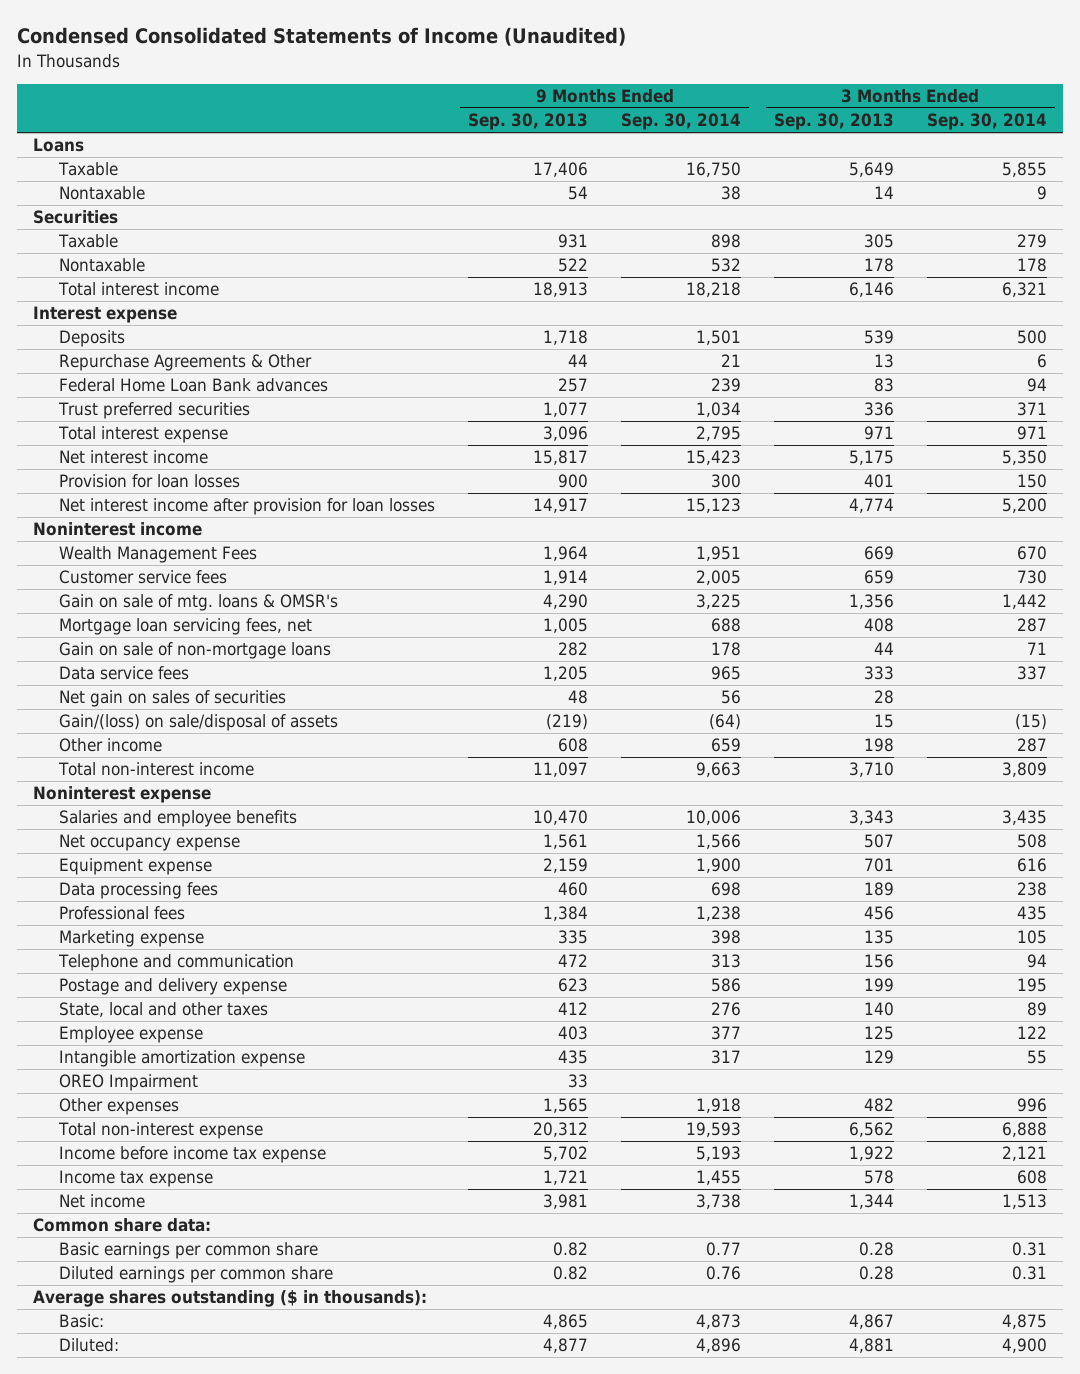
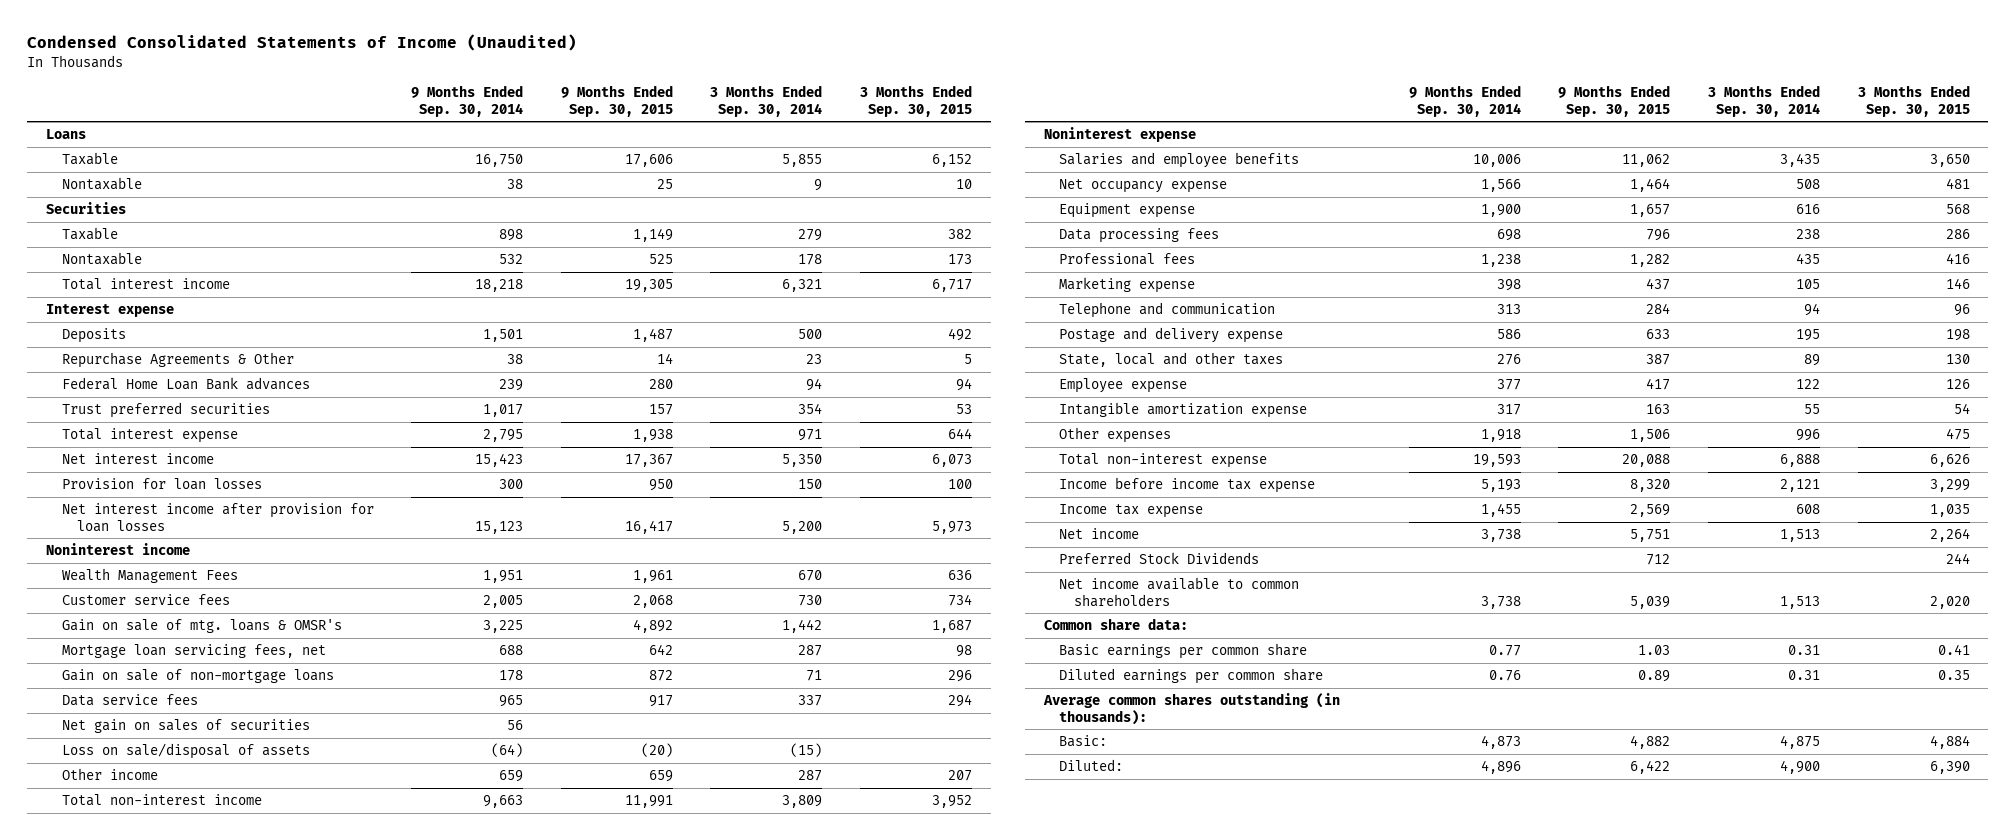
[468,113,589,131] Sep. 30, 2013 -> none
[773,113,894,131] Sep. 30, 2013 -> none
none -> [560,85,673,117] 9 Months Ended Sep. 30, 2015
none -> [860,85,973,117] 3 Months Ended Sep. 30, 2015
[720,354,741,368] 21 -> [507,354,524,365] 38
[1036,354,1047,369] 6 -> [806,354,823,365] 23
[695,402,741,418] 1,034 -> [483,404,524,418] 1,017
[1016,402,1047,417] 371 -> [798,403,823,415] 354
[59,714,339,732] Gain/(loss) on sale/disposal of assets -> [61,743,310,760] Loss on sale/disposal of assets
[59,1074,199,1092] OREO Impairment -> none
none -> [1059,552,1260,565] Preferred Stock Dividends
none -> [1059,577,1300,607] Net income available to common shareholders
[33,1290,428,1308] Average shares outstanding ($ in thousands): -> [1042,693,1340,725] Average common shares outstanding (in thousands):

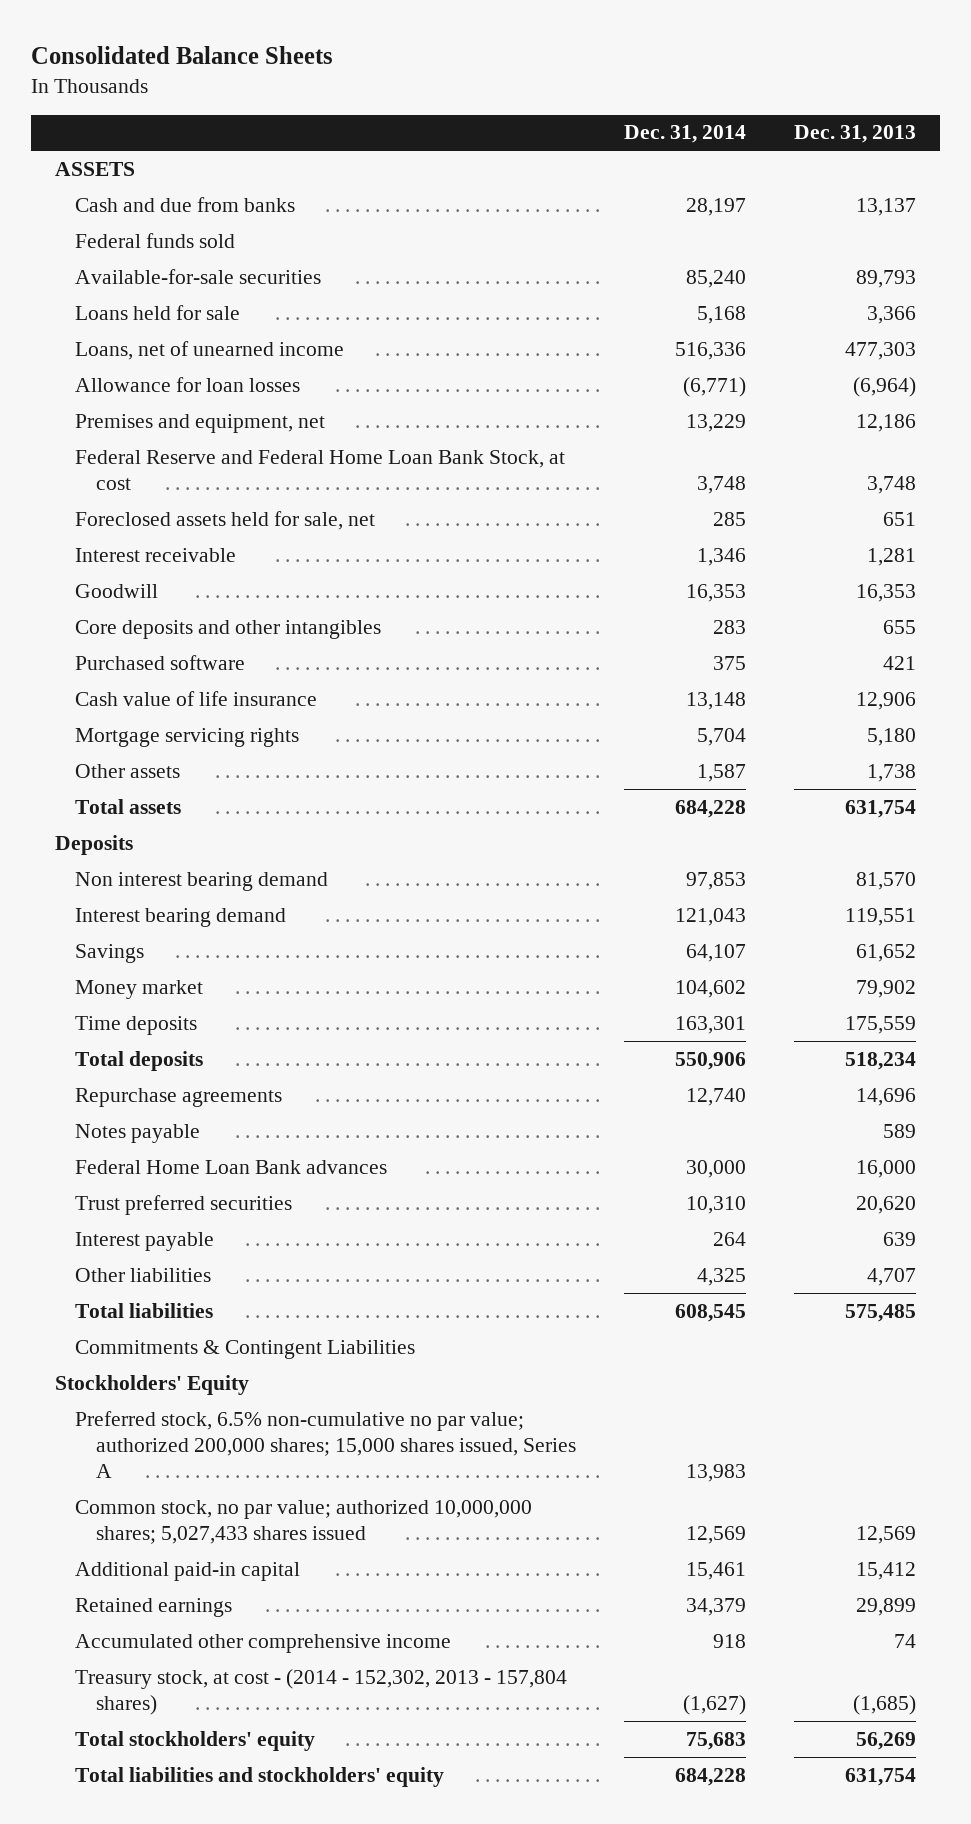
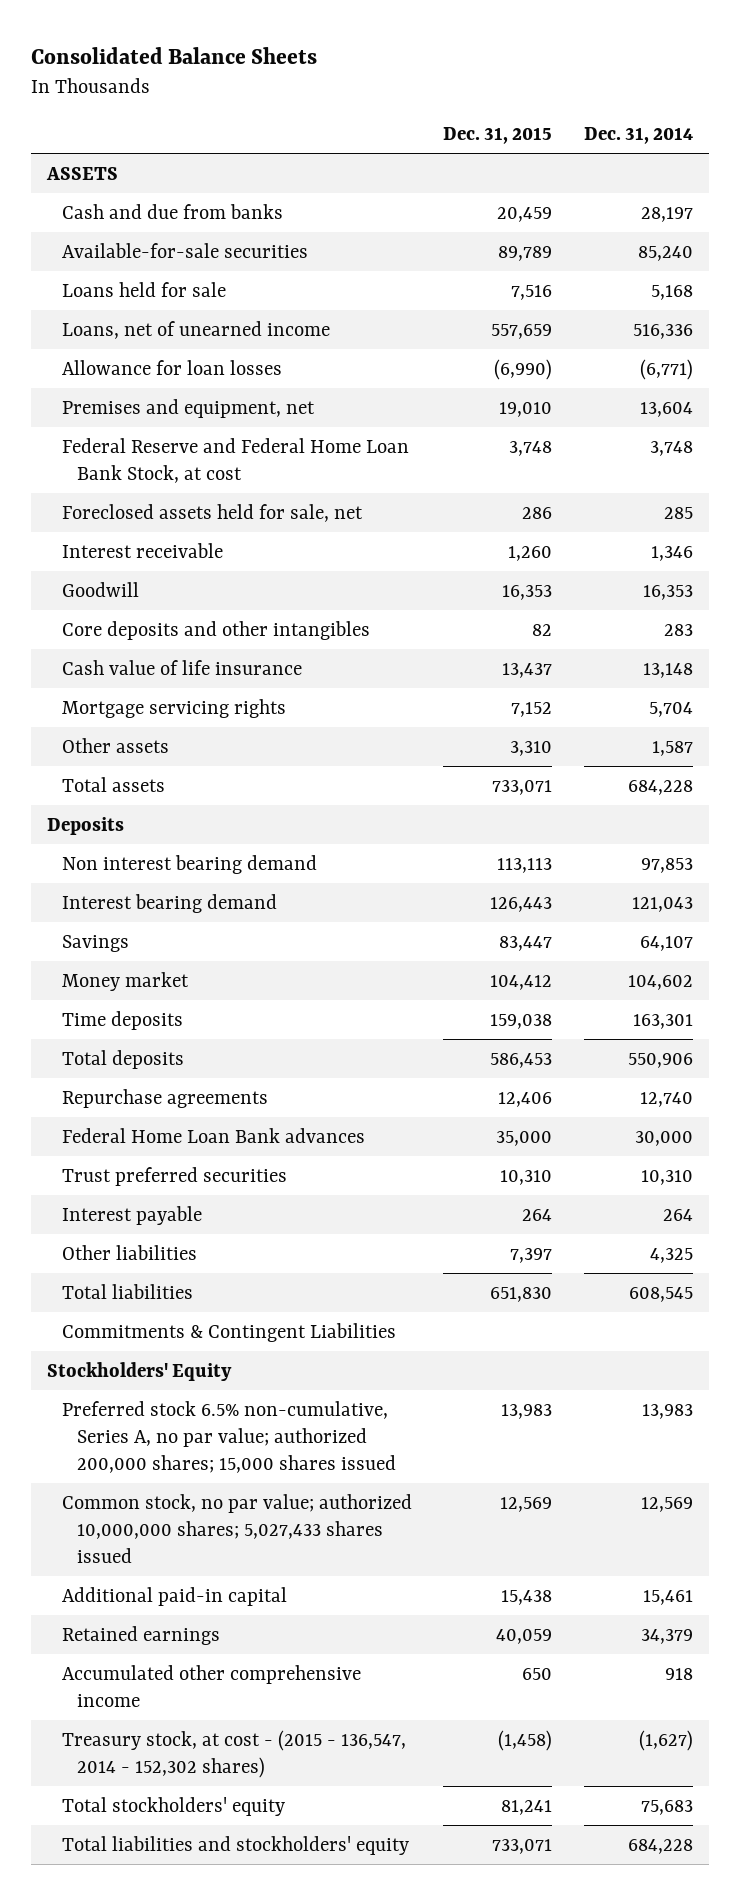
[794,125,917,144] Dec. 31, 2013 -> none
none -> [443,126,553,144] Dec. 31, 2015
[75,232,236,248] Federal funds sold -> none
[686,413,747,432] 13,229 -> [639,401,693,417] 13,604
[75,654,246,670] Purchased software -> none
[75,1123,201,1143] Notes payable -> none
[75,1410,576,1478] Preferred stock, 6.5% non-cumulative no par value; authorized 200,000 shares; 15,000 shares issued, Series A -> [61,1400,396,1473] Preferred stock 6.5% non-cumulative, Series A, no par value; authorized 200,000 shares; 15,000 shares issued
[75,1668,568,1715] Treasury stock, at cost - (2014 - 152,302, 2013 - 157,804 shares) -> [61,1729,406,1778] Treasury stock, at cost - (2015 - 136,547, 2014 - 152,302 shares)

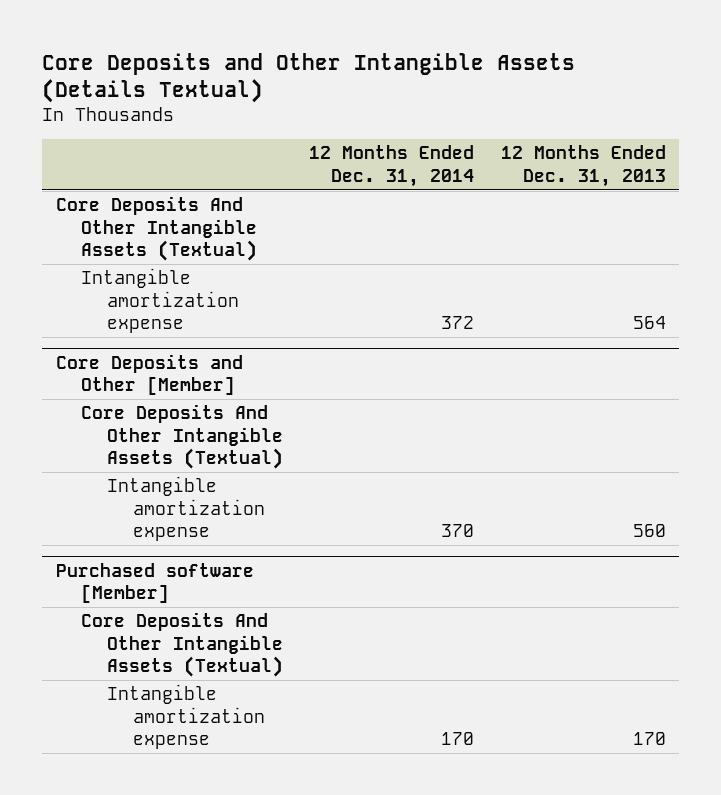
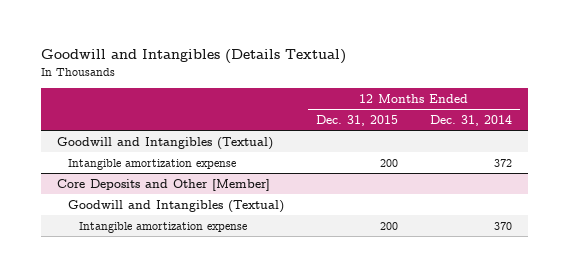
[42,52,576,104] Core Deposits and Other Intangible Assets (Details Textual) -> [40,49,346,65] Goodwill and Intangibles (Details Textual)
[500,145,666,187] 12 Months Ended Dec. 31, 2013 -> none
none -> [316,114,399,126] Dec. 31, 2015
[55,196,258,262] Core Deposits And Other Intangible Assets (Textual) -> none
none -> [56,136,273,150] Goodwill and Intangibles (Textual)
[81,404,284,470] Core Deposits And Other Intangible Assets (Textual) -> none
none -> [68,199,285,213] Goodwill and Intangibles (Textual)
[55,562,254,604] Purchased software [Member] -> none
[81,612,284,678] Core Deposits And Other Intangible Assets (Textual) -> none
[107,684,265,750] Intangible amortization expense -> none

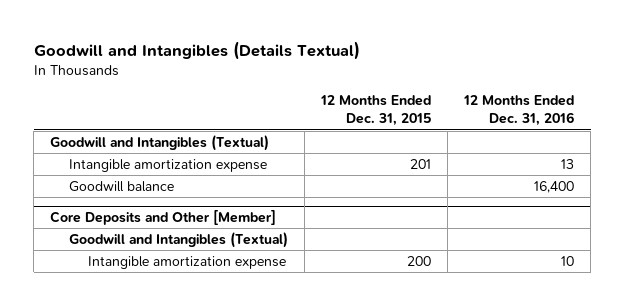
[430,114,513,126] Dec. 31, 2014 -> none
none -> [463,95,575,127] 12 Months Ended Dec. 31, 2016
[380,158,399,167] 200 -> [410,158,432,169] 201
none -> [69,180,175,192] Goodwill balance

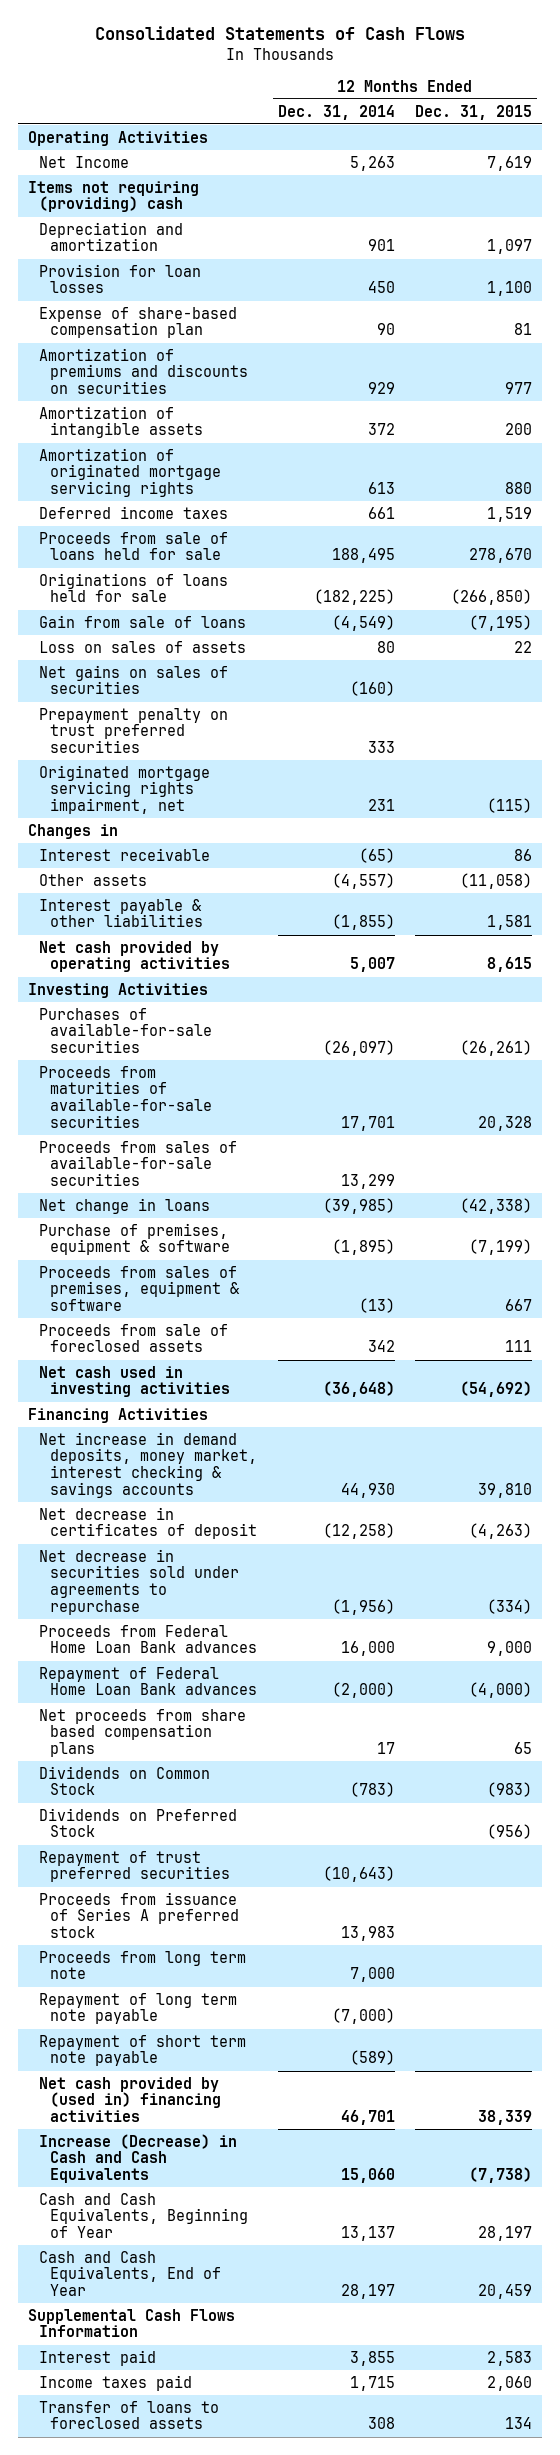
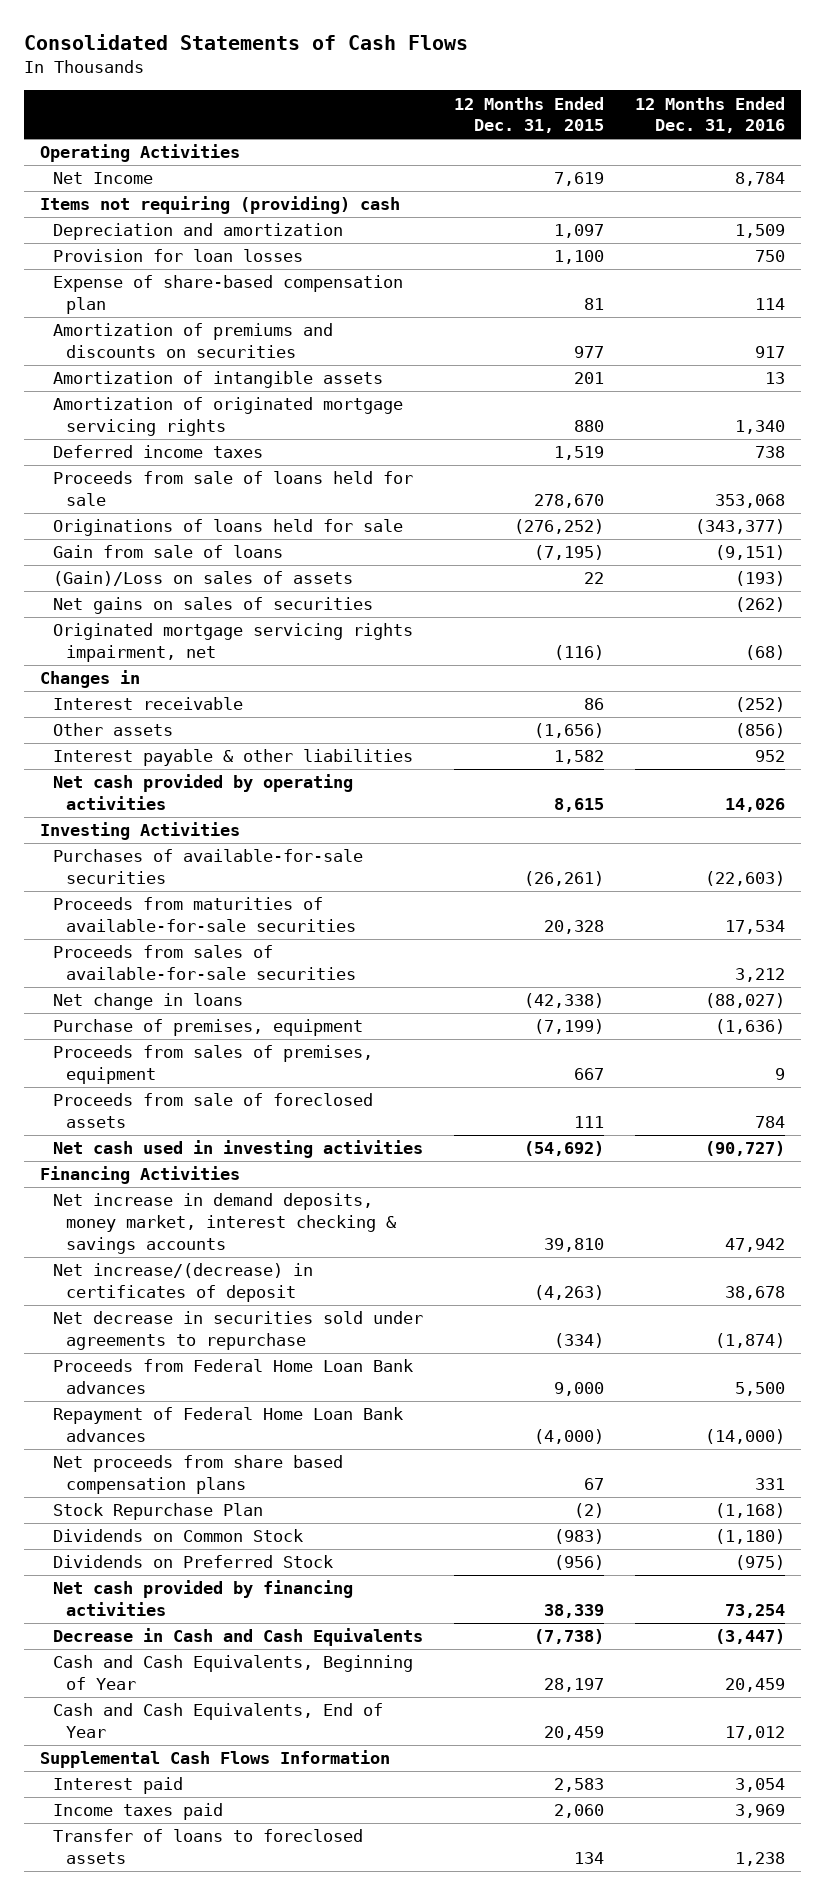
[277,104,395,120] Dec. 31, 2014 -> none
none -> [634,96,785,134] 12 Months Ended Dec. 31, 2016
[504,423,532,436] 200 -> [573,372,604,385] 201
[450,589,532,606] (266,850) -> [513,519,604,535] (276,252)
[39,640,247,653] Loss on sales of assets -> [52,571,353,587] (Gain)/Loss on sales of assets
[39,707,229,754] Prepayment penalty on trust preferred securities -> none
[486,798,532,814] (115) -> [553,645,604,661] (116)
[459,872,532,889] (11,058) -> [533,723,604,739] (1,656)
[486,915,532,931] 1,581 -> [553,750,604,765] 1,582
[39,1222,231,1256] Purchase of premises, equipment & software -> [52,1019,363,1037] Purchase of premises, equipment
[39,1265,241,1312] Proceeds from sales of premises, equipment & software -> [52,1045,373,1085] Proceeds from sales of premises, equipment
[39,1506,258,1540] Net decrease in certificates of deposit -> [52,1263,313,1303] Net increase/(decrease) in certificates of deposit
[513,1742,532,1755] 65 -> [583,1478,604,1491] 67
none -> [52,1503,263,1521] Stock Repurchase Plan
[39,1850,231,1883] Repayment of trust preferred securities -> none
[39,1891,240,1939] Proceeds from issuance of Series A preferred stock -> none
[39,1950,247,1980] Proceeds from long term note -> none
[39,1992,238,2025] Repayment of long term note payable -> none
[39,2034,247,2067] Repayment of short term note payable -> none
[39,2076,222,2123] Net cash provided by (used in) financing activities -> [52,1580,353,1617] Net cash provided by financing activities
[39,2133,238,2184] Increase (Decrease) in Cash and Cash Equivalents -> [52,1628,423,1647] Decrease in Cash and Cash Equivalents

